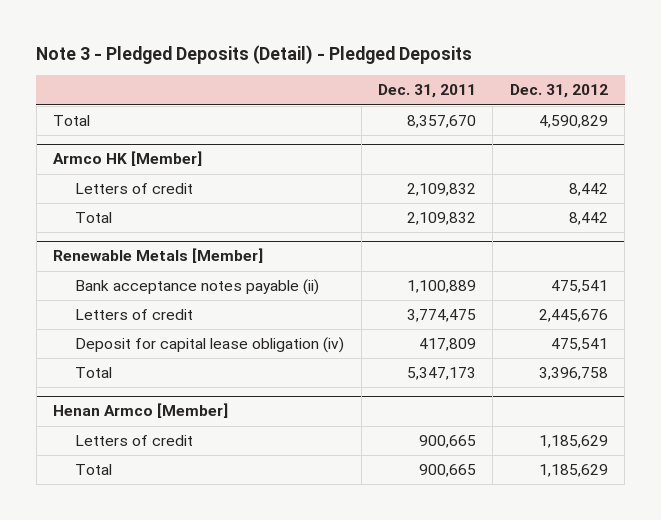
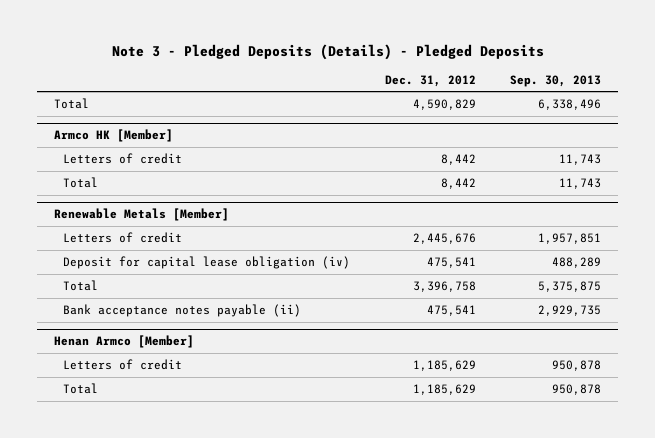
[36,45,473,65] Note 3 - Pledged Deposits (Detail) - Pledged Deposits -> [111,43,544,60] Note 3 - Pledged Deposits (Details) - Pledged Deposits
[378,84,477,99] Dec. 31, 2011 -> none
none -> [509,74,601,87] Sep. 30, 2013
[75,279,320,296] Bank acceptance notes payable (ii) -> [63,304,302,318] Bank acceptance notes payable (ii)

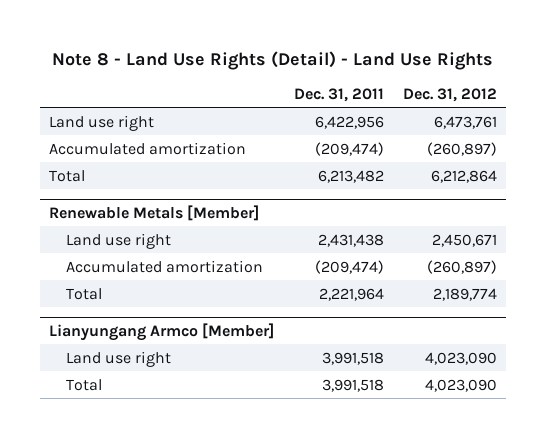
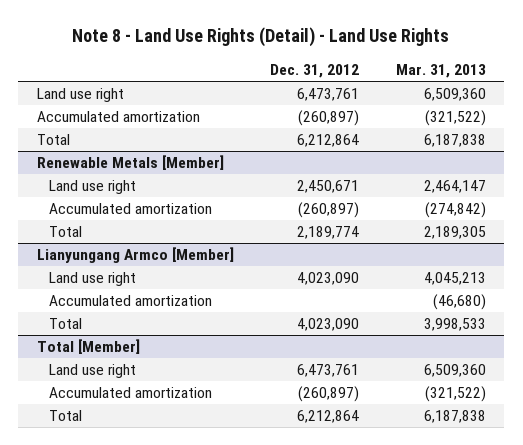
[293,87,384,102] Dec. 31, 2011 -> none
none -> [395,64,486,79] Mar. 31, 2013
none -> [48,295,212,307] Accumulated amortization
none -> [36,339,140,355] Total [Member]
none -> [48,364,136,379] Land use right
none -> [48,387,212,399] Accumulated amortization
none -> [48,410,82,422] Total

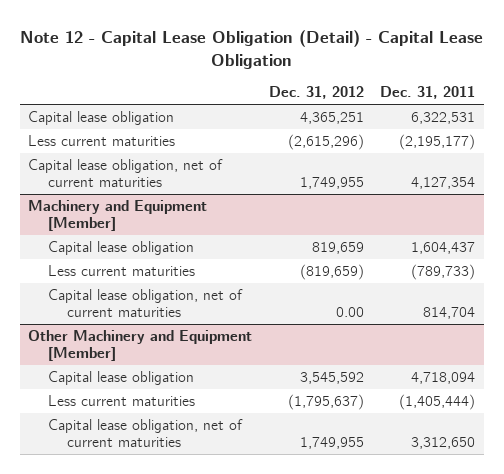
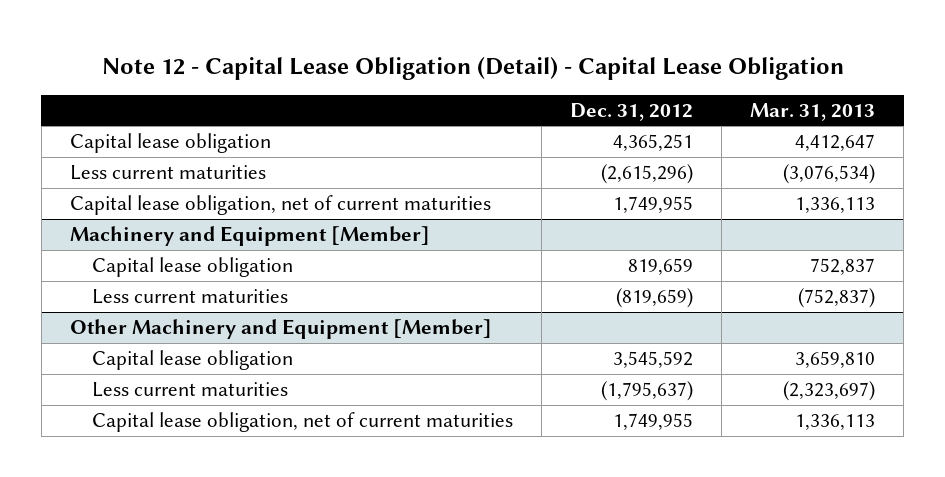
[380,86,476,100] Dec. 31, 2011 -> none
none -> [750,102,876,121] Mar. 31, 2013
[47,288,243,318] Capital lease obligation, net of current maturities -> none

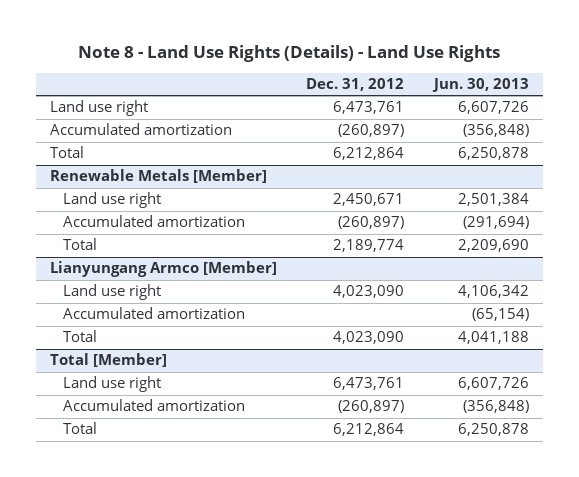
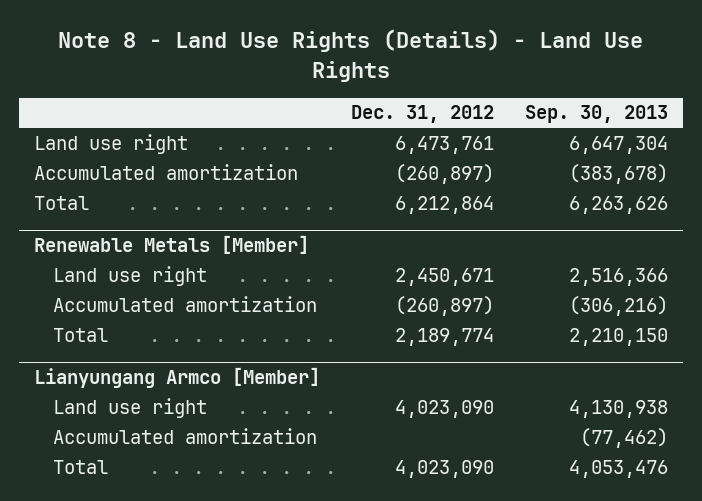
[431,78,529,93] Jun. 30, 2013 -> none
none -> [525,105,669,124] Sep. 30, 2013
[50,353,168,368] Total [Member] -> none
[63,376,162,393] Land use right -> none
[63,399,246,412] Accumulated amortization -> none
[63,422,98,435] Total -> none

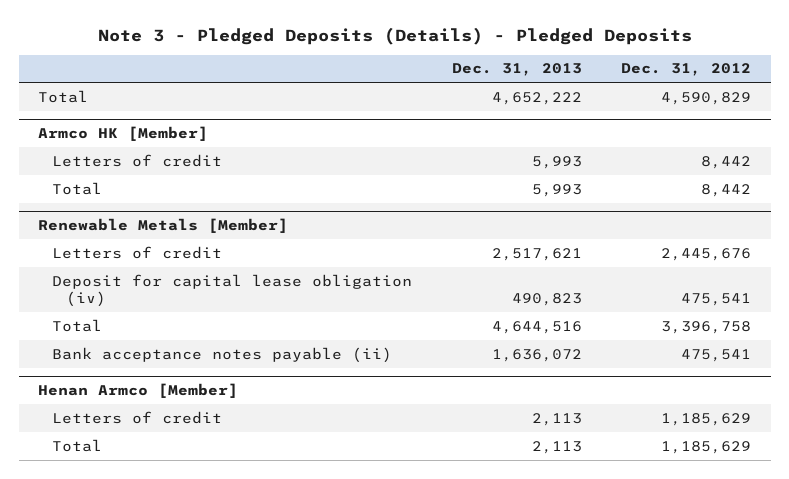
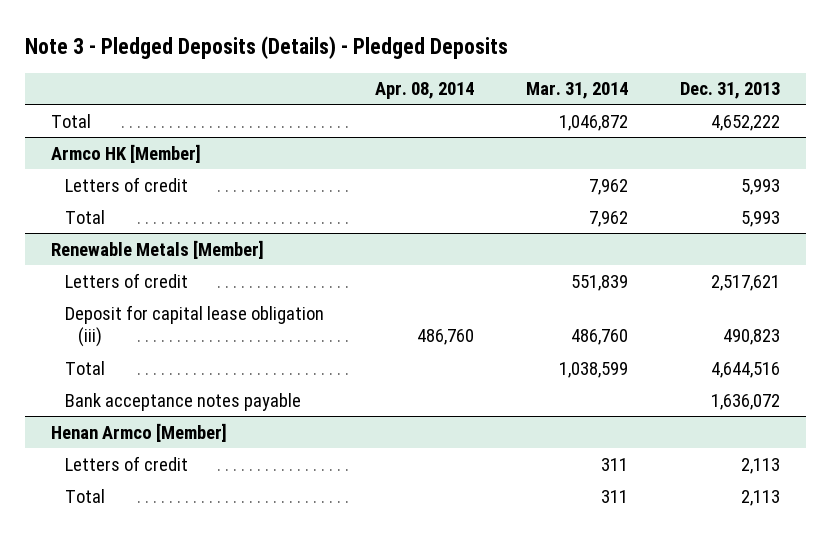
[620,63,751,77] Dec. 31, 2012 -> none
none -> [375,82,475,100] Apr. 08, 2014
none -> [526,82,629,100] Mar. 31, 2014
[52,273,413,307] Deposit for capital lease obligation (iv) -> [64,304,324,348] Deposit for capital lease obligation (iii)
[52,346,393,363] Bank acceptance notes payable (ii) -> [64,392,301,411] Bank acceptance notes payable

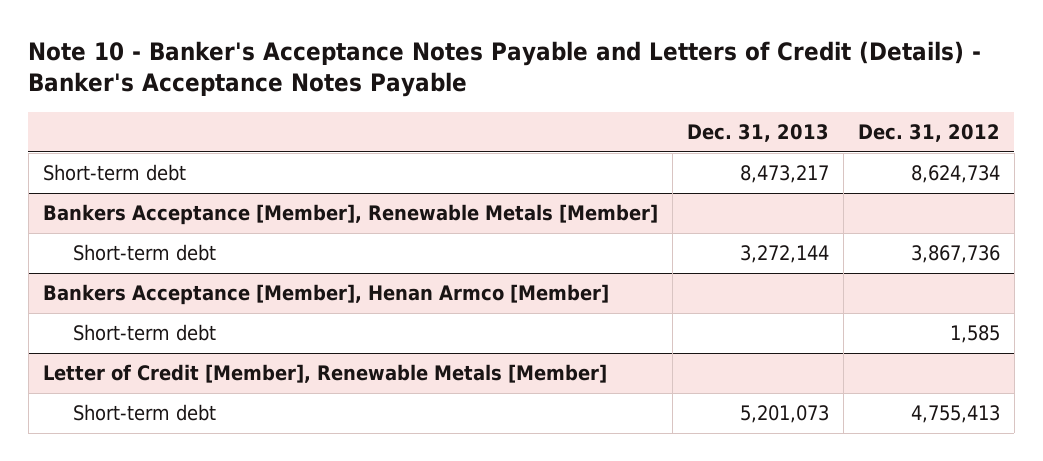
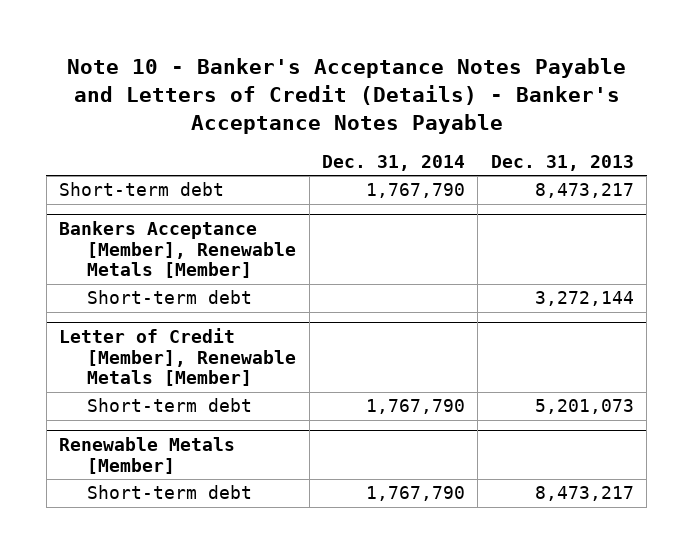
[857,124,1000,143] Dec. 31, 2012 -> none
none -> [322,155,466,172] Dec. 31, 2014
[42,284,609,306] Bankers Acceptance [Member], Henan Armco [Member] -> none
[72,324,216,342] Short-term debt -> none
none -> [59,436,236,474] Renewable Metals [Member]
none -> [87,485,253,500] Short-term debt

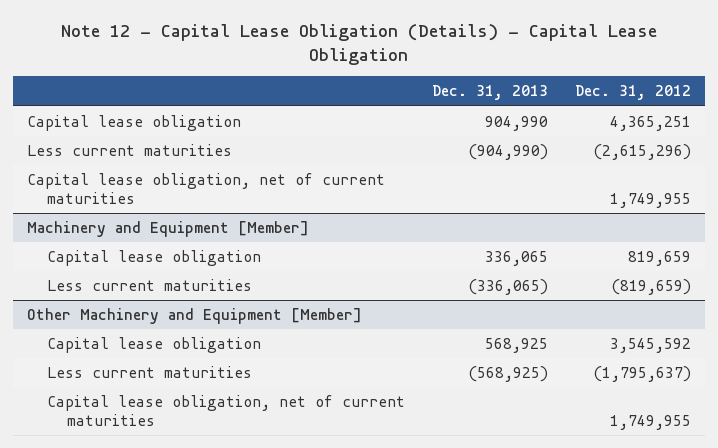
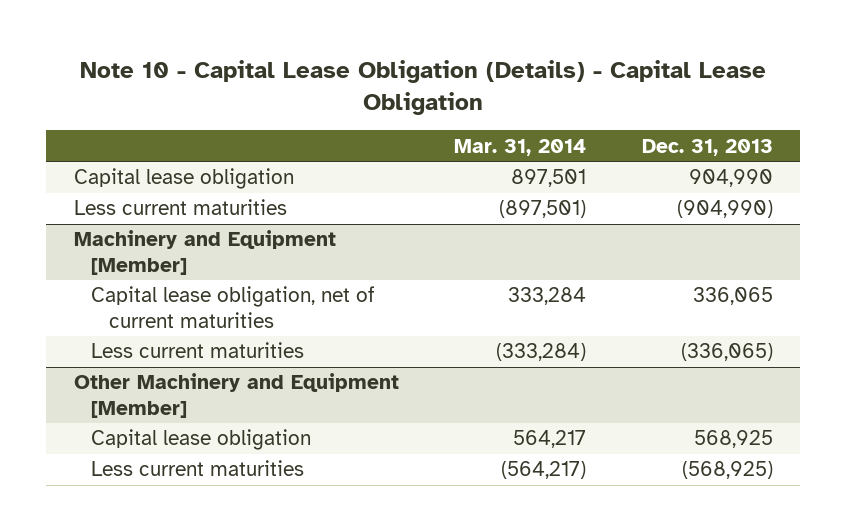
[60,23,657,65] Note 12 - Capital Lease Obligation (Details) - Capital Lease Obligation -> [80,59,767,115] Note 10 - Capital Lease Obligation (Details) - Capital Lease Obligation
[575,85,692,101] Dec. 31, 2012 -> none
none -> [454,138,587,156] Mar. 31, 2014
[26,172,385,204] Capital lease obligation, net of current maturities -> none
[46,249,261,266] Capital lease obligation -> [91,286,376,328] Capital lease obligation, net of current maturities
[46,394,405,426] Capital lease obligation, net of current maturities -> none

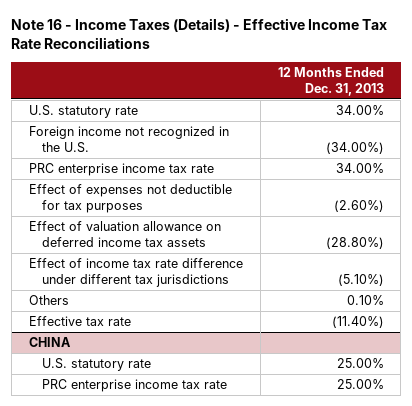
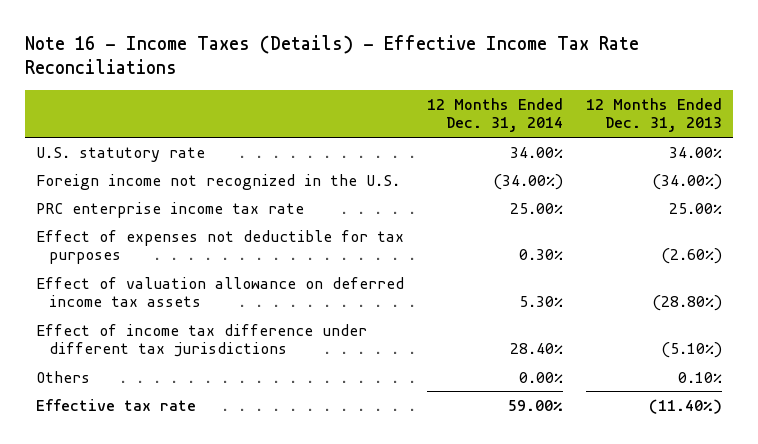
none -> [427,97,564,133] 12 Months Ended Dec. 31, 2014
[335,163,384,174] 34.00% -> [668,202,722,214] 25.00%
[28,258,243,287] Effect of income tax rate difference under different tax jurisdictions -> [36,323,368,358] Effect of income tax difference under different tax jurisdictions
[28,337,71,348] CHINA -> none
[41,358,151,372] U.S. statutory rate -> none
[41,379,227,393] PRC enterprise income tax rate -> none

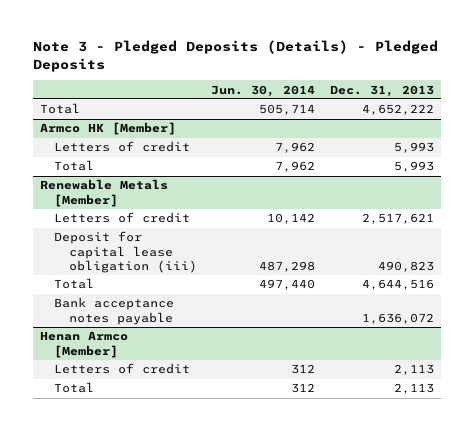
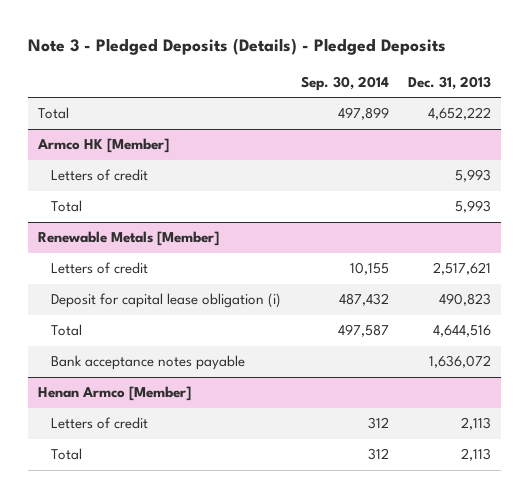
[211,84,316,97] Jun. 30, 2014 -> none
none -> [300,75,389,91] Sep. 30, 2014
[54,231,197,274] Deposit for capital lease obligation (iii) -> [51,293,282,309] Deposit for capital lease obligation (i)

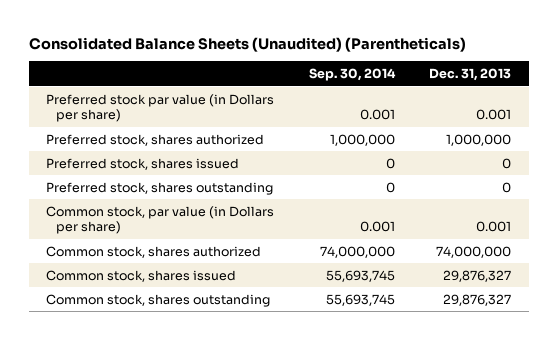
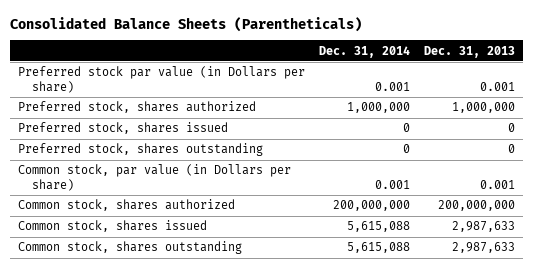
[28,36,466,52] Consolidated Balance Sheets (Unaudited) (Parentheticals) -> [10,16,363,32] Consolidated Balance Sheets (Parentheticals)
[308,68,396,82] Sep. 30, 2014 -> none
none -> [318,45,410,58] Dec. 31, 2014
[436,245,512,258] 74,000,000 -> [438,200,516,212] 200,000,000
[443,269,512,282] 29,876,327 -> [452,221,516,233] 2,987,633
[443,293,512,306] 29,876,327 -> [452,242,516,254] 2,987,633

